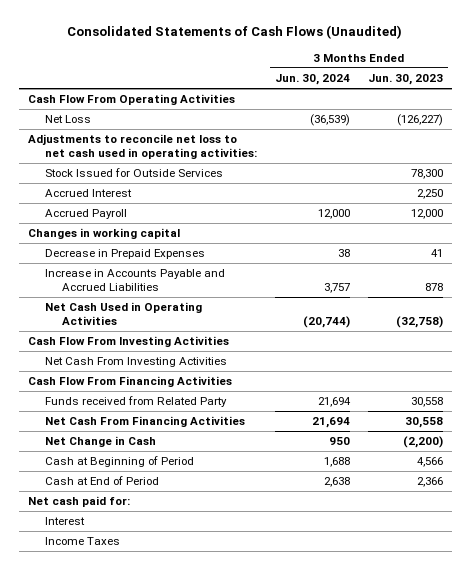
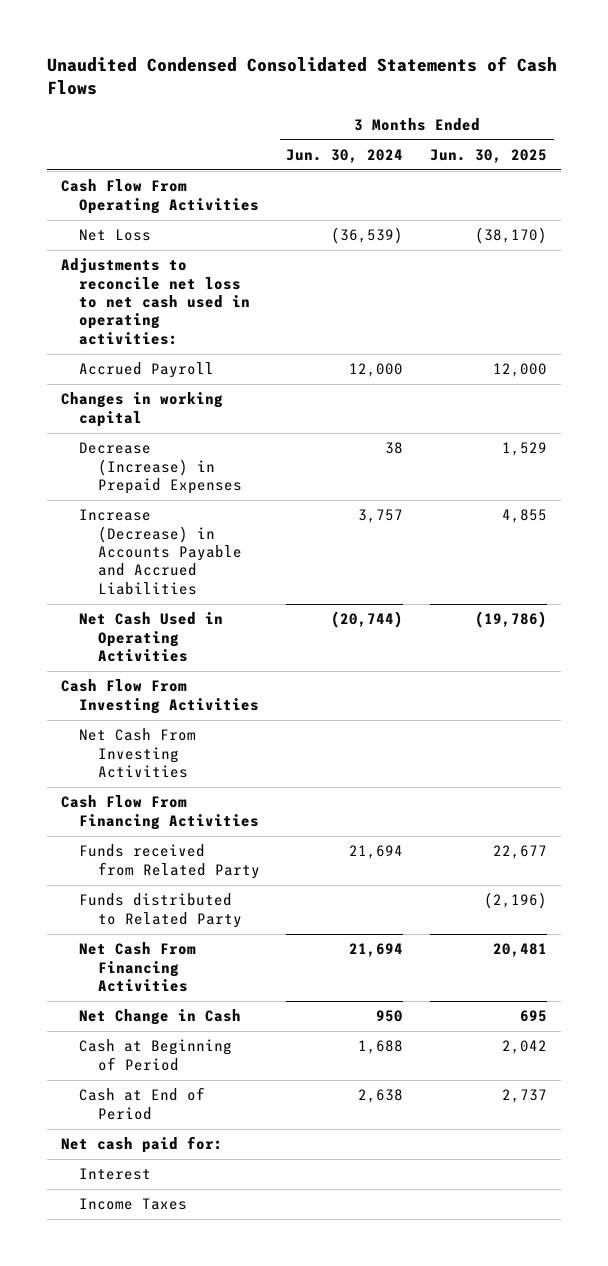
[67,25,403,40] Consolidated Statements of Cash Flows (Unaudited) -> [47,55,558,96] Unaudited Condensed Consolidated Statements of Cash Flows
[368,74,444,86] Jun. 30, 2023 -> none
none -> [430,148,548,163] Jun. 30, 2025
[44,168,223,178] Stock Issued for Outside Services -> none
[44,189,132,198] Accrued Interest -> none
[44,249,205,260] Decrease in Prepaid Expenses -> [79,442,242,495] Decrease (Increase) in Prepaid Expenses
[44,269,225,292] Increase in Accounts Payable and Accrued Liabilities -> [79,509,242,595] Increase (Decrease) in Accounts Payable and Accrued Liabilities
none -> [79,893,242,928] Funds distributed to Related Party

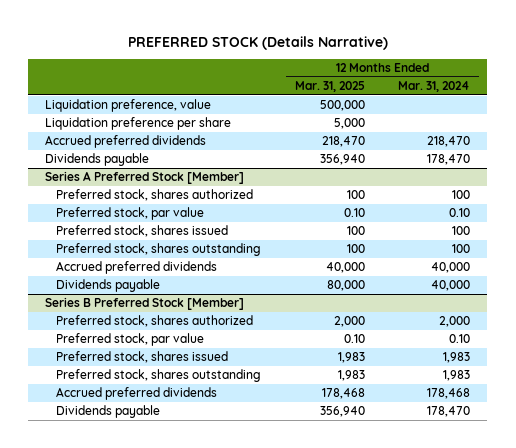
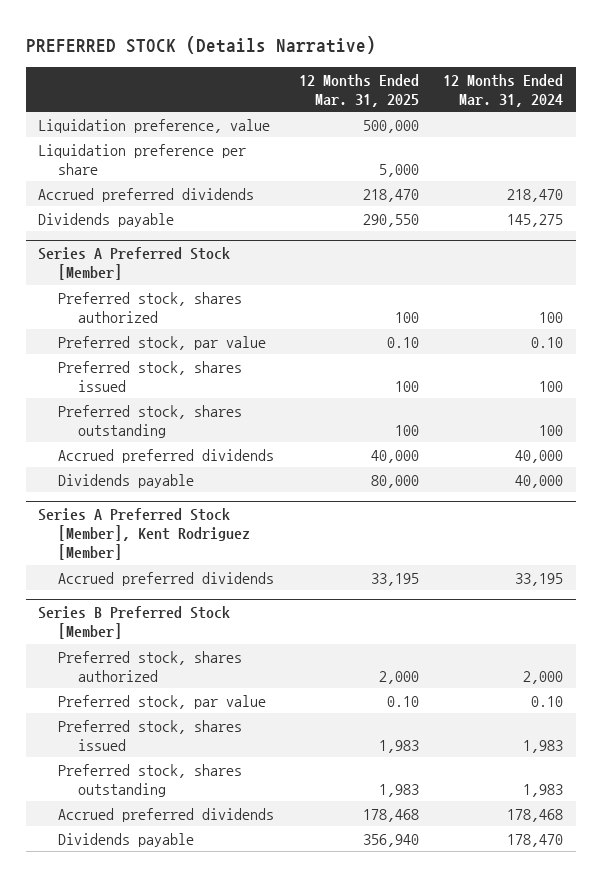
[319,154,365,166] 356,940 -> [362,213,419,227] 290,550
[427,154,471,166] 178,470 -> [507,213,564,227] 145,275
none -> [37,508,251,561] Series A Preferred Stock [Member], Kent Rodriguez [Member]
none -> [58,571,275,586] Accrued preferred dividends

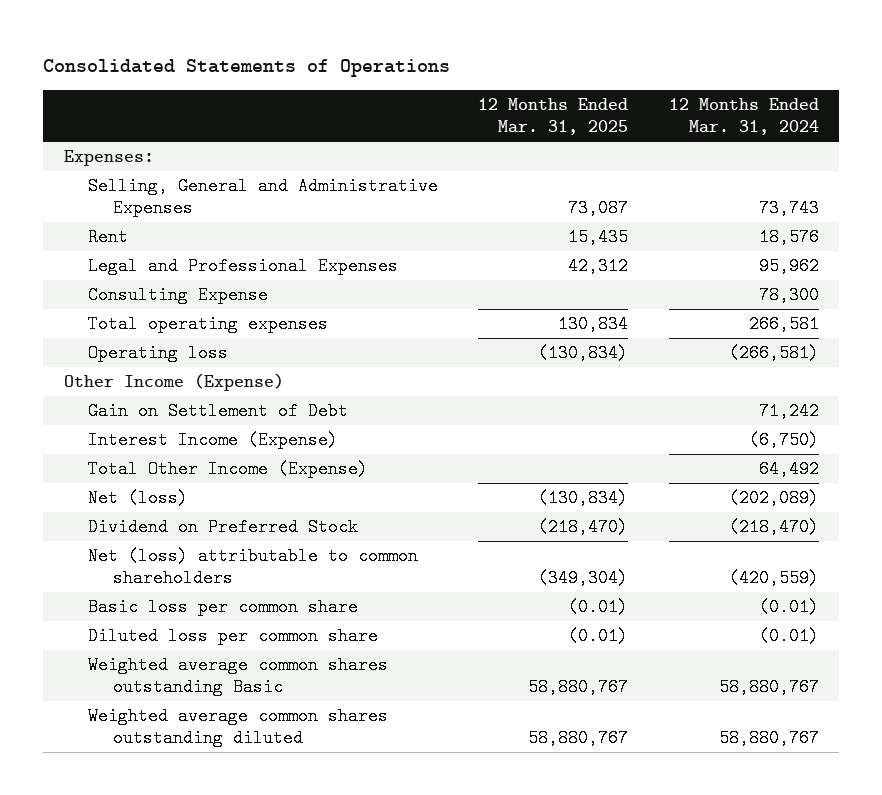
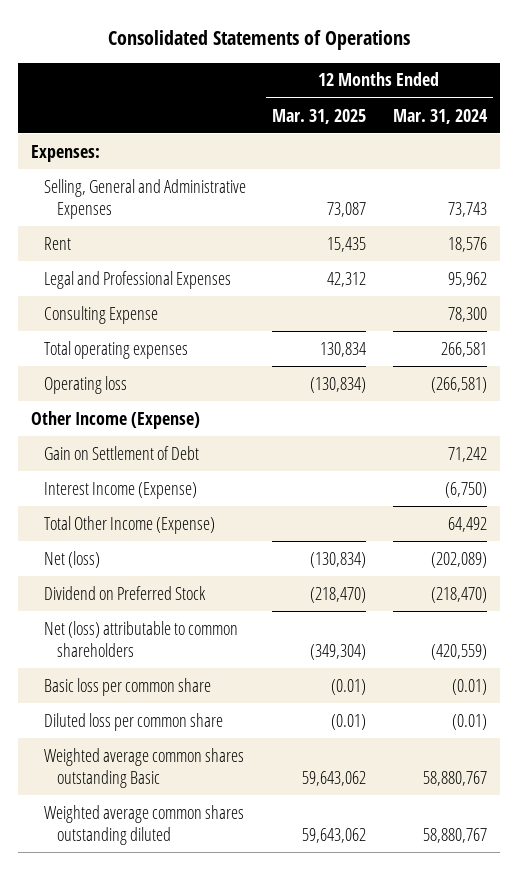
[528,678,629,697] 58,880,767 -> [302,770,367,786] 59,643,062
[528,729,629,748] 58,880,767 -> [302,827,367,843] 59,643,062

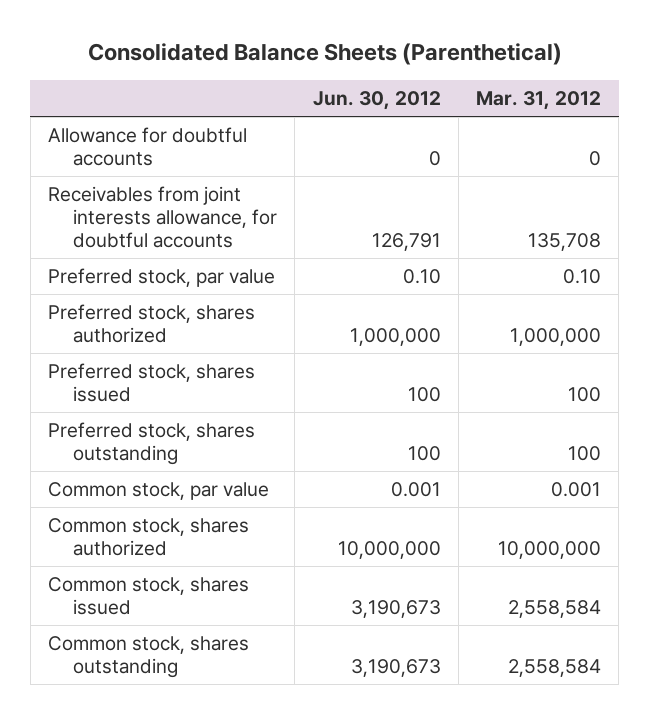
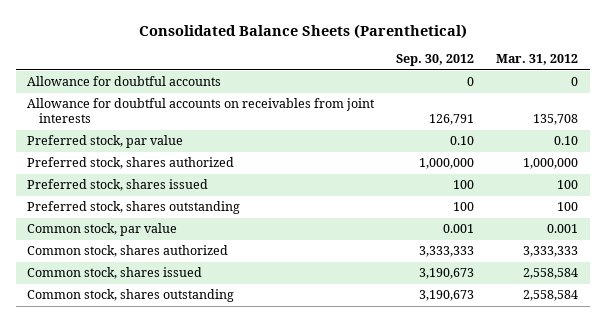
[312,90,441,110] Jun. 30, 2012 -> none
none -> [396,54,475,67] Sep. 30, 2012
[47,185,277,248] Receivables from joint interests allowance, for doubtful accounts -> [27,98,376,124] Allowance for doubtful accounts on receivables from joint interests
[498,540,602,559] 10,000,000 -> [523,246,579,258] 3,333,333

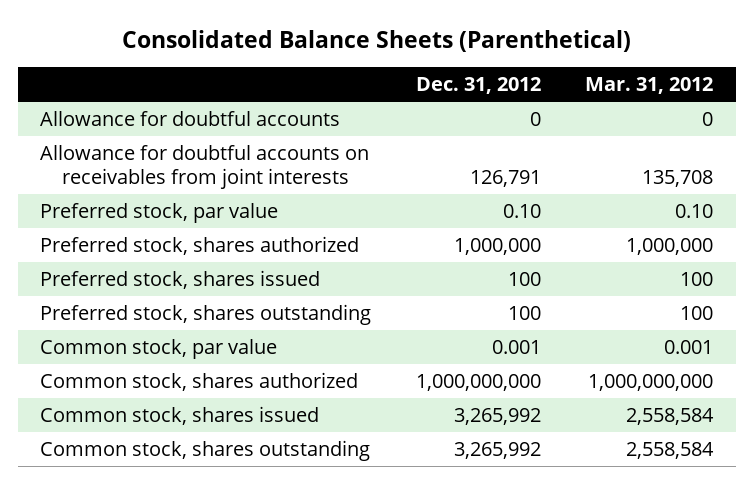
[396,54,475,67] Sep. 30, 2012 -> none
none -> [415,77,541,95] Dec. 31, 2012
[523,246,579,258] 3,333,333 -> [588,373,714,391] 1,000,000,000

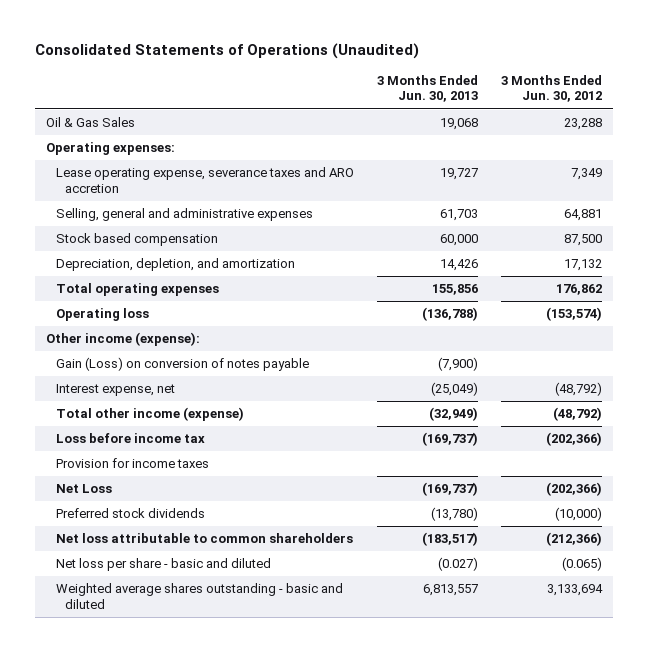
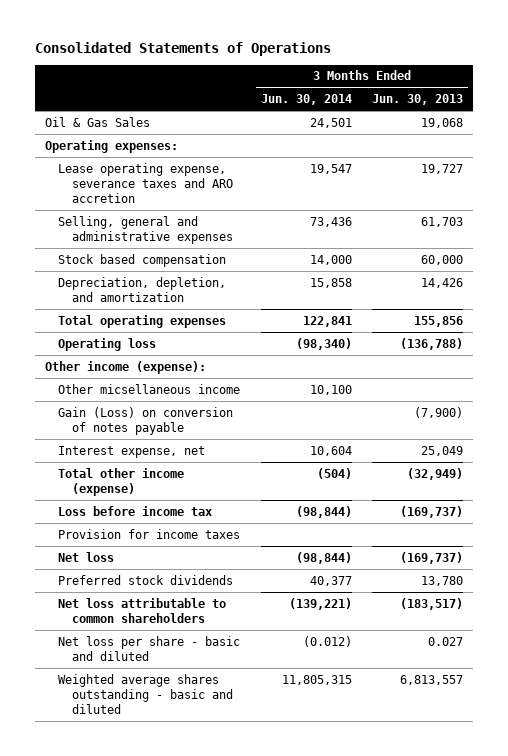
[34,42,419,59] Consolidated Statements of Operations (Unaudited) -> [34,41,331,56] Consolidated Statements of Operations
[500,75,602,103] 3 Months Ended Jun. 30, 2012 -> none
none -> [260,94,352,106] Jun. 30, 2014
none -> [58,383,241,394] Other micsellaneous income
[430,382,478,397] (25,049) -> [421,445,464,456] 25,049
[55,484,112,494] Net Loss -> [58,551,115,562] Net loss
[430,507,478,522] (13,780) -> [421,575,464,586] 13,780
[437,557,478,572] (0.027) -> [428,636,464,646] 0.027

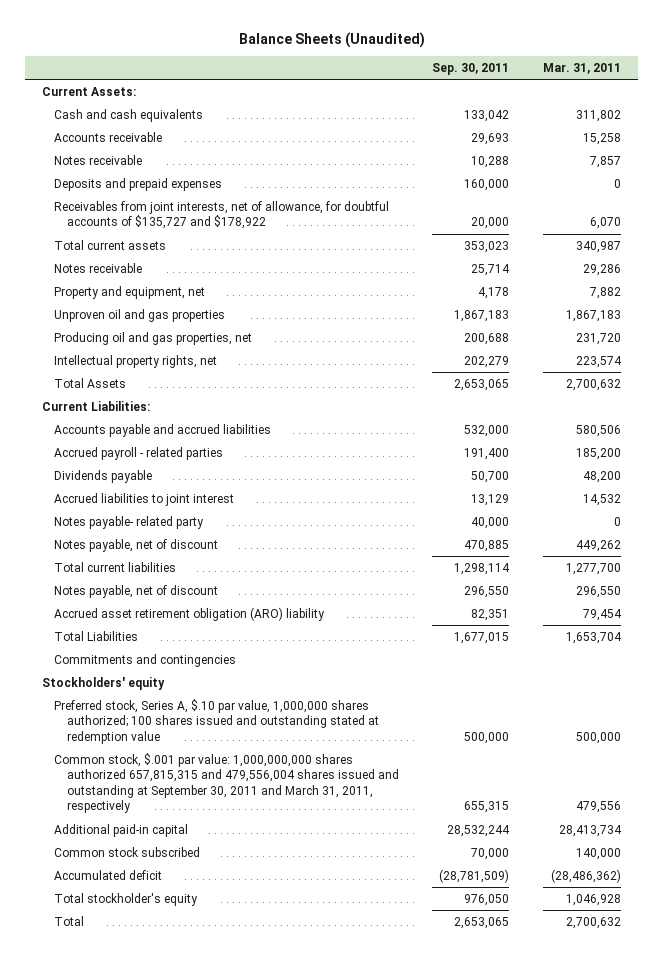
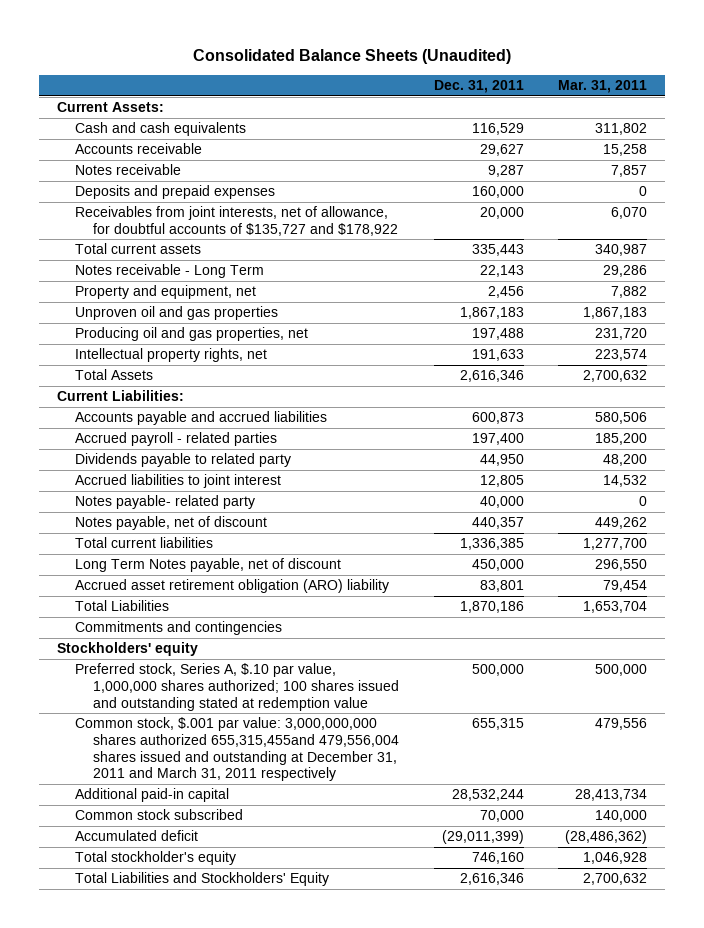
[238,31,425,48] Balance Sheets (Unaudited) -> [193,49,512,65] Consolidated Balance Sheets (Unaudited)
[432,62,510,75] Sep. 30, 2011 -> none
none -> [433,80,524,94] Dec. 31, 2011
[54,262,143,273] Notes receivable -> [74,264,264,279] Notes receivable - Long Term
[54,469,153,483] Dividends payable -> [74,453,291,468] Dividends payable to related party
[54,584,219,598] Notes payable, net of discount -> [74,558,341,573] Long Term Notes payable, net of discount
[54,752,399,814] Common stock, $.001 par value: 1,000,000,000 shares authorized 657,815,315 and 479,556,004 shares issued and outstanding at September 30, 2011 and March 31, 2011, respectively -> [74,717,399,782] Common stock, $.001 par value: 3,000,000,000 shares authorized 655,315,455and 479,556,004 shares issued and outstanding at December 31, 2011 and March 31, 2011 respectively
[54,915,85,926] Total -> [74,872,329,887] Total Liabilities and Stockholders' Equity

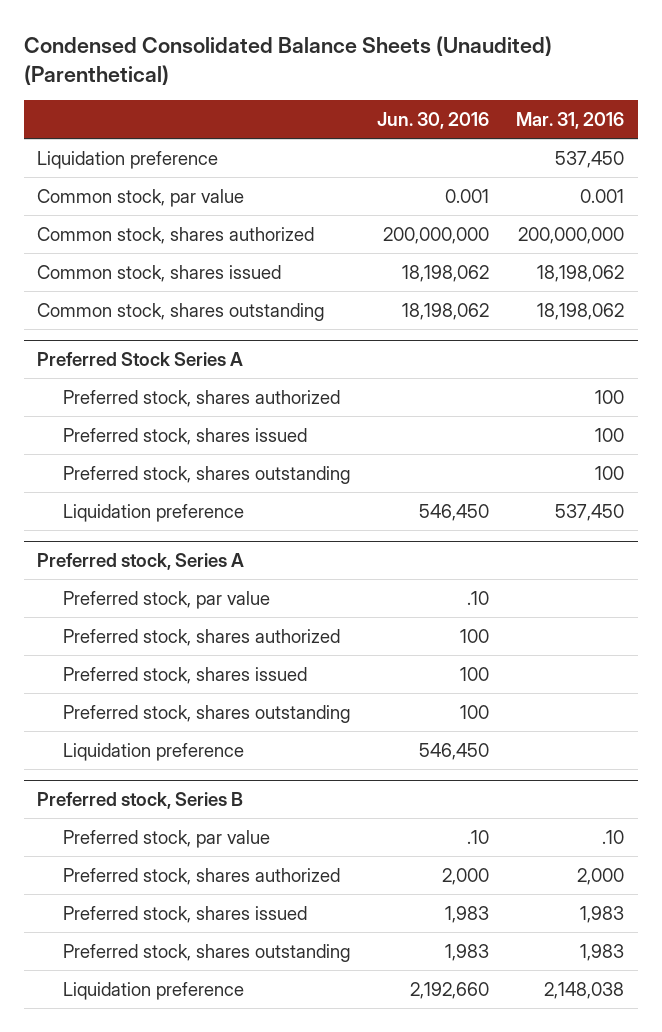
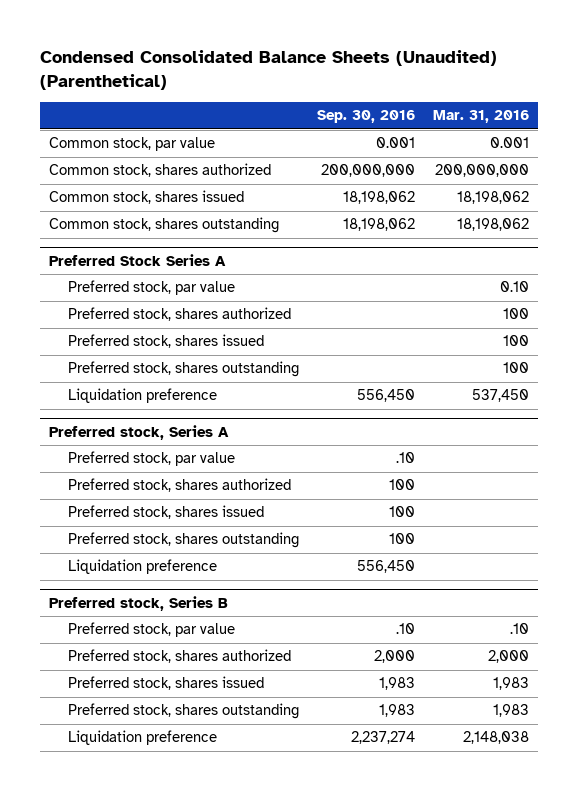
[377,112,490,130] Jun. 30, 2016 -> none
none -> [316,110,415,124] Sep. 30, 2016
[37,150,219,169] Liquidation preference -> none
none -> [68,280,236,296] Preferred stock, par value

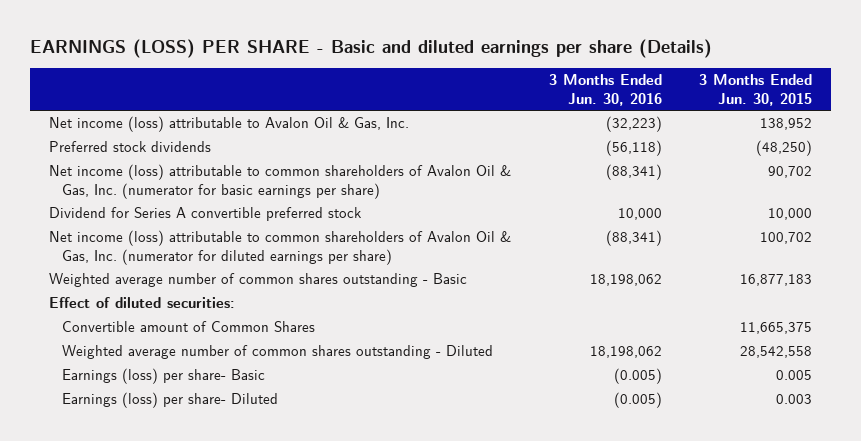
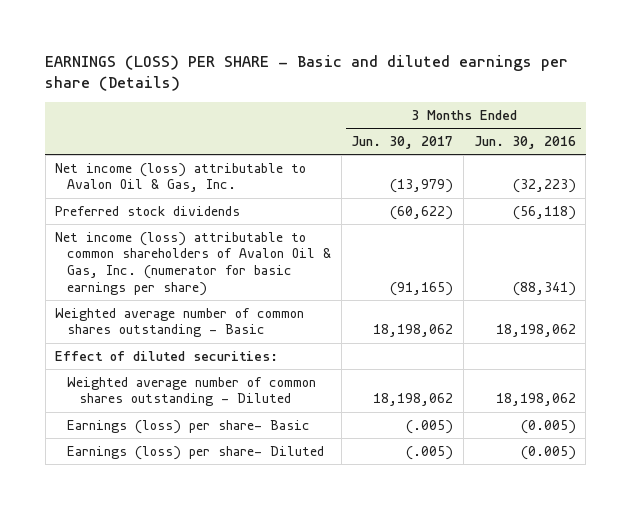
[699,74,813,106] 3 Months Ended Jun. 30, 2015 -> none
none -> [351,136,454,150] Jun. 30, 2017
[48,207,362,222] Dividend for Series A convertible preferred stock -> none
[48,230,511,265] Net income (loss) attributable to common shareholders of Avalon Oil & Gas, Inc. (numerator for diluted earnings per share) -> none
[62,321,316,333] Convertible amount of Common Shares -> none

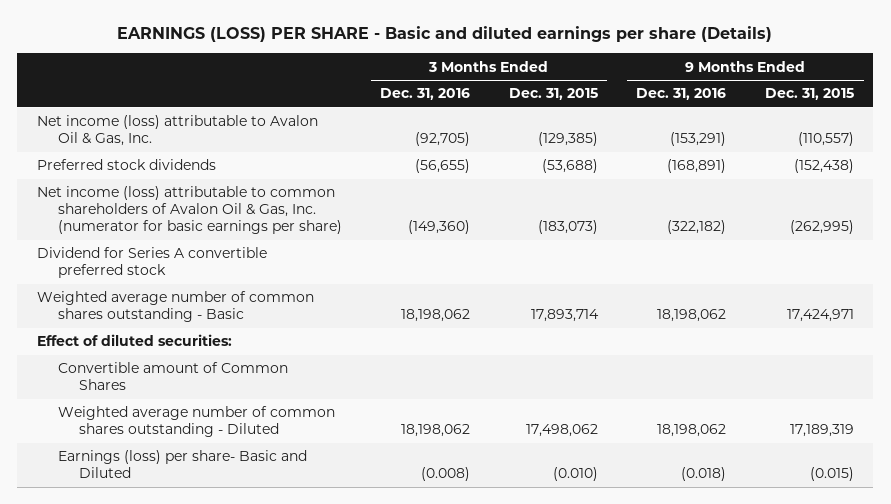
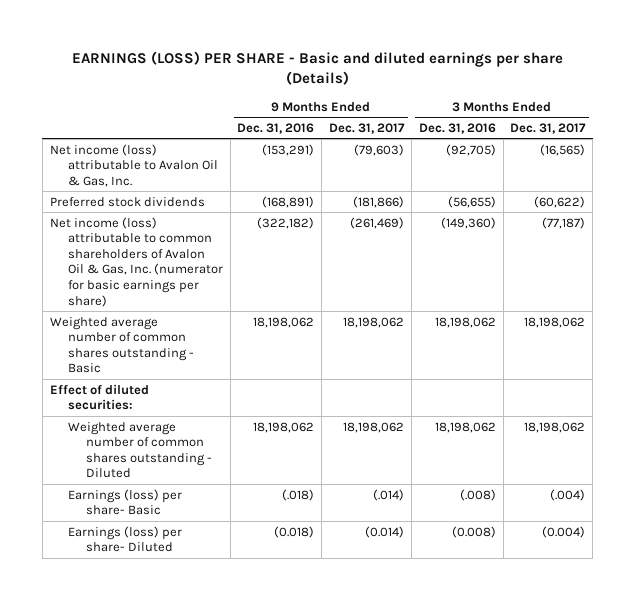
[508,88,598,101] Dec. 31, 2015 -> none
[764,88,854,101] Dec. 31, 2015 -> none
none -> [329,122,406,134] Dec. 31, 2017
none -> [510,122,587,134] Dec. 31, 2017
[36,247,267,279] Dividend for Series A convertible preferred stock -> none
[57,362,288,391] Convertible amount of Common Shares -> none
none -> [67,488,182,516] Earnings (loss) per share- Basic
[57,450,307,479] Earnings (loss) per share- Basic and Diluted -> [67,525,182,553] Earnings (loss) per share- Diluted

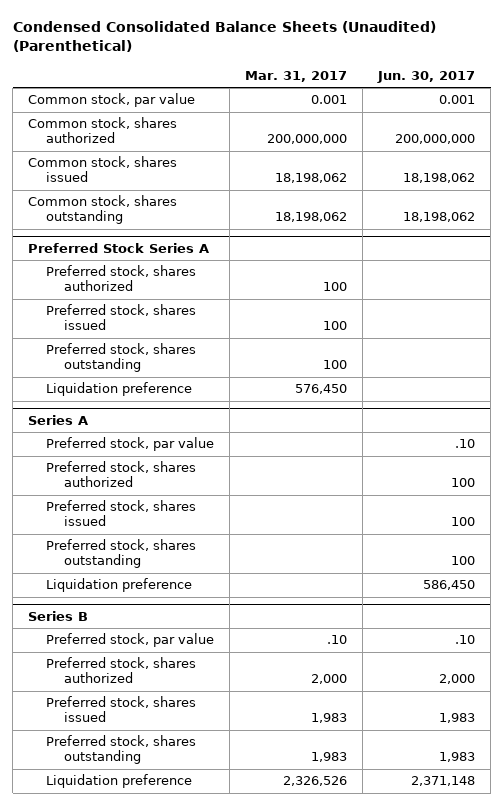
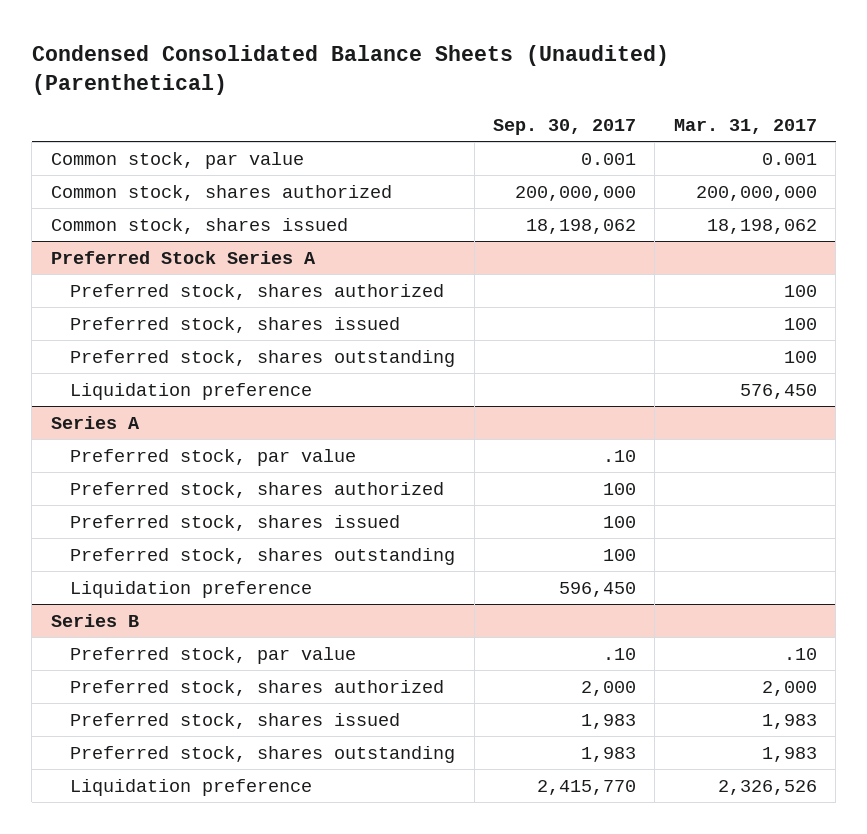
[377,70,476,83] Jun. 30, 2017 -> none
none -> [493,119,637,136] Sep. 30, 2017
[28,195,178,225] Common stock, shares outstanding -> none

